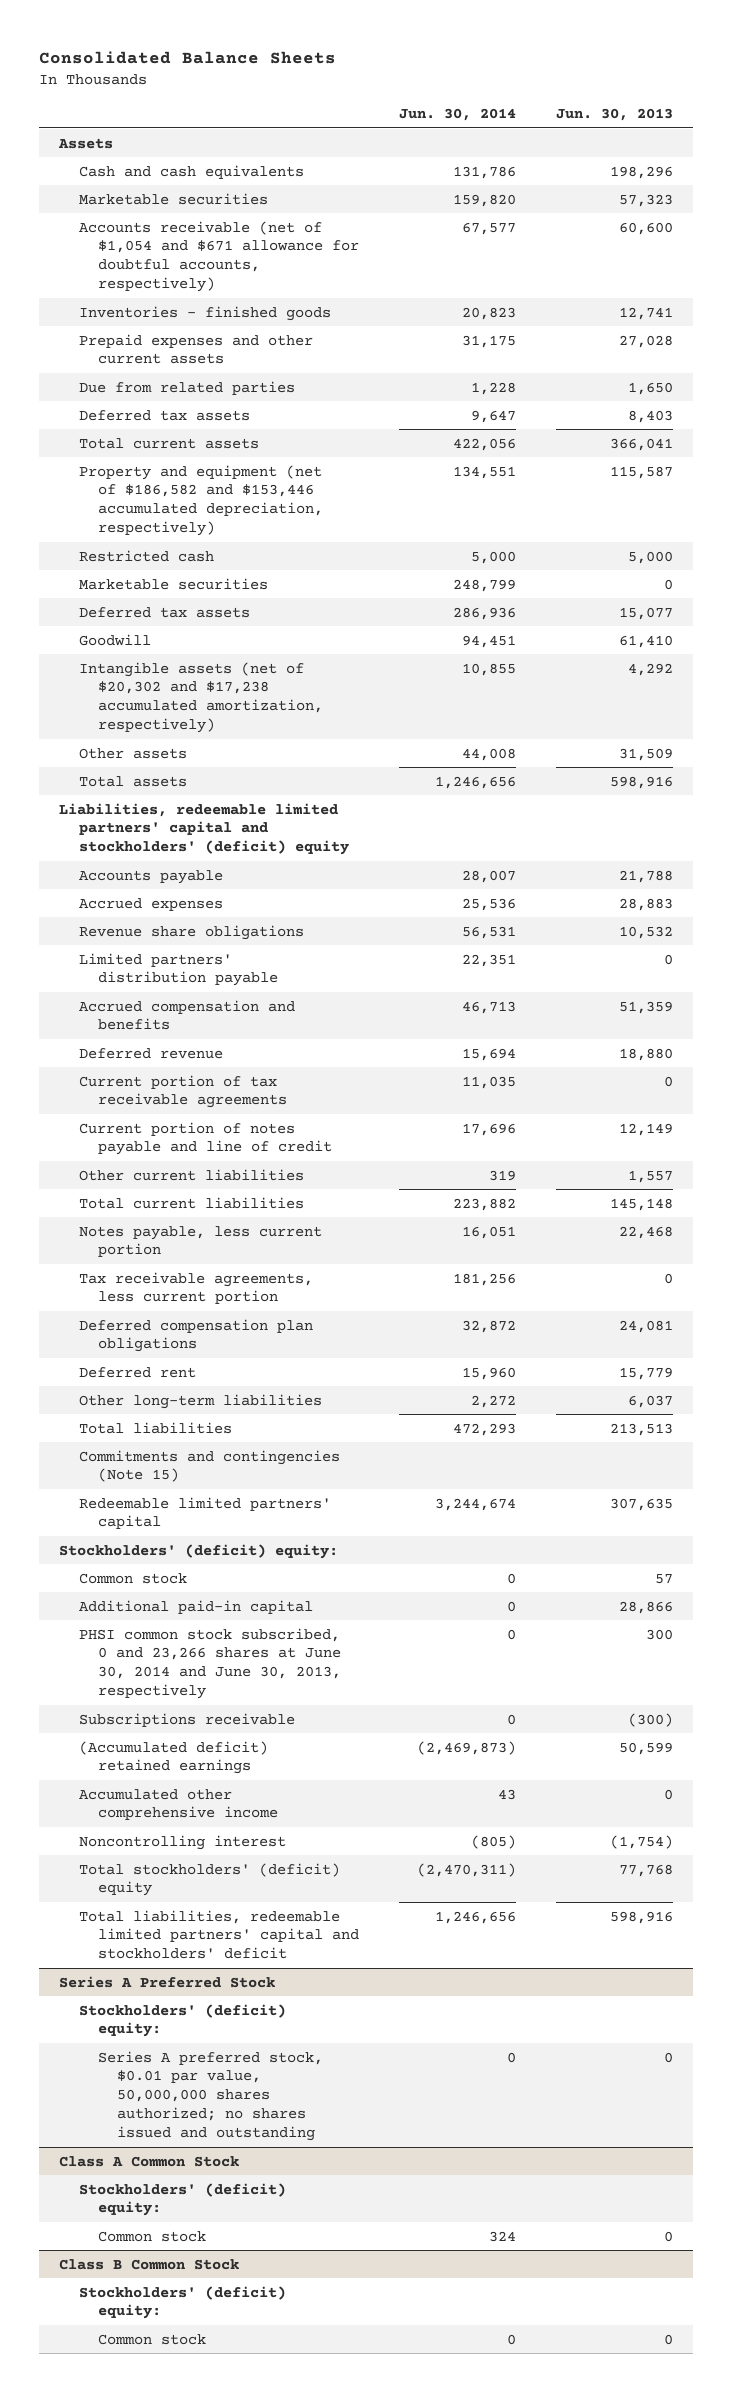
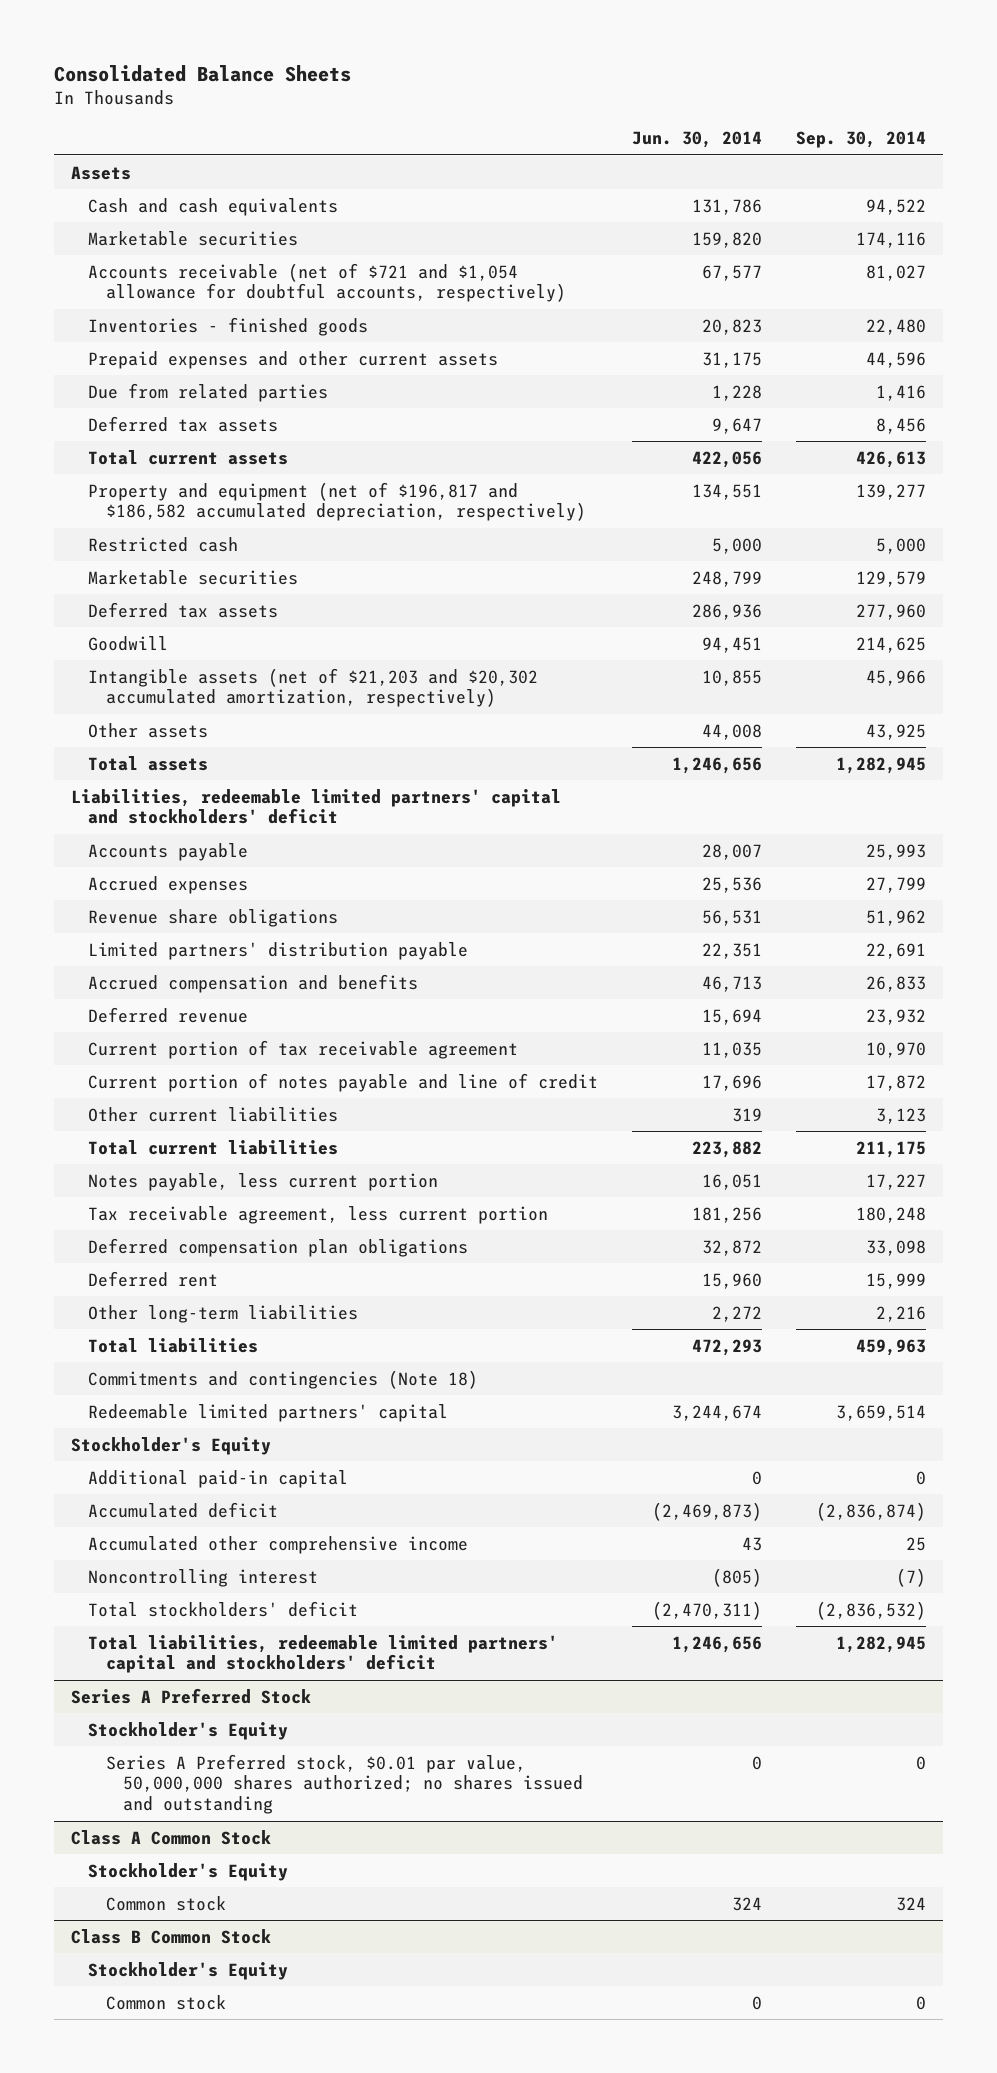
[556,107,674,121] Jun. 30, 2013 -> none
none -> [796,131,927,149] Sep. 30, 2014
[78,220,360,293] Accounts receivable (net of $1,054 and $671 allowance for doubtful accounts, respectively) -> [88,262,566,303] Accounts receivable (net of $721 and $1,054 allowance for doubtful accounts, respectively)
[78,464,324,537] Property and equipment (net of $186,582 and $153,446 accumulated depreciation, respectively) -> [88,481,586,522] Property and equipment (net of $196,817 and $186,582 accumulated depreciation, respectively)
[78,661,324,734] Intangible assets (net of $20,302 and $17,238 accumulated amortization, respectively) -> [88,667,539,708] Intangible assets (net of $21,203 and $20,302 accumulated amortization, respectively)
[59,802,349,856] Liabilities, redeemable limited partners' capital and stockholders' (deficit) equity -> [70,788,561,825] Liabilities, redeemable limited partners' capital and stockholders' deficit
[78,1074,288,1109] Current portion of tax receivable agreements -> [88,1039,519,1059] Current portion of tax receivable agreement
[78,1271,313,1305] Tax receivable agreements, less current portion -> [88,1205,549,1224] Tax receivable agreement, less current portion
[78,1449,340,1483] Commitments and contingencies (Note 15) -> [88,1369,479,1389] Commitments and contingencies (Note 18)
[78,1572,187,1584] Common stock -> none
[59,1543,339,1559] Stockholders' (deficit) equity: -> [70,1436,271,1455] Stockholder's Equity
[78,1627,342,1700] PHSI common stock subscribed, 0 and 23,266 shares at June 30, 2014 and June 30, 2013, respectively -> none
[78,1712,295,1727] Subscriptions receivable -> none
[78,1740,268,1775] (Accumulated deficit) retained earnings -> [88,1501,279,1518] Accumulated deficit
[78,1862,340,1897] Total stockholders' (deficit) equity -> [88,1600,359,1617] Total stockholders' deficit
[78,2003,286,2038] Stockholders' (deficit) equity: -> [88,1721,289,1740] Stockholder's Equity
[98,2050,324,2141] Series A preferred stock, $0.01 par value, 50,000,000 shares authorized; no shares issued and outstanding -> [105,1753,584,1815] Series A Preferred stock, $0.01 par value, 50,000,000 shares authorized; no shares issued and outstanding
[78,2182,286,2217] Stockholders' (deficit) equity: -> [88,1862,289,1881] Stockholder's Equity
[78,2285,286,2320] Stockholders' (deficit) equity: -> [88,1961,289,1980] Stockholder's Equity

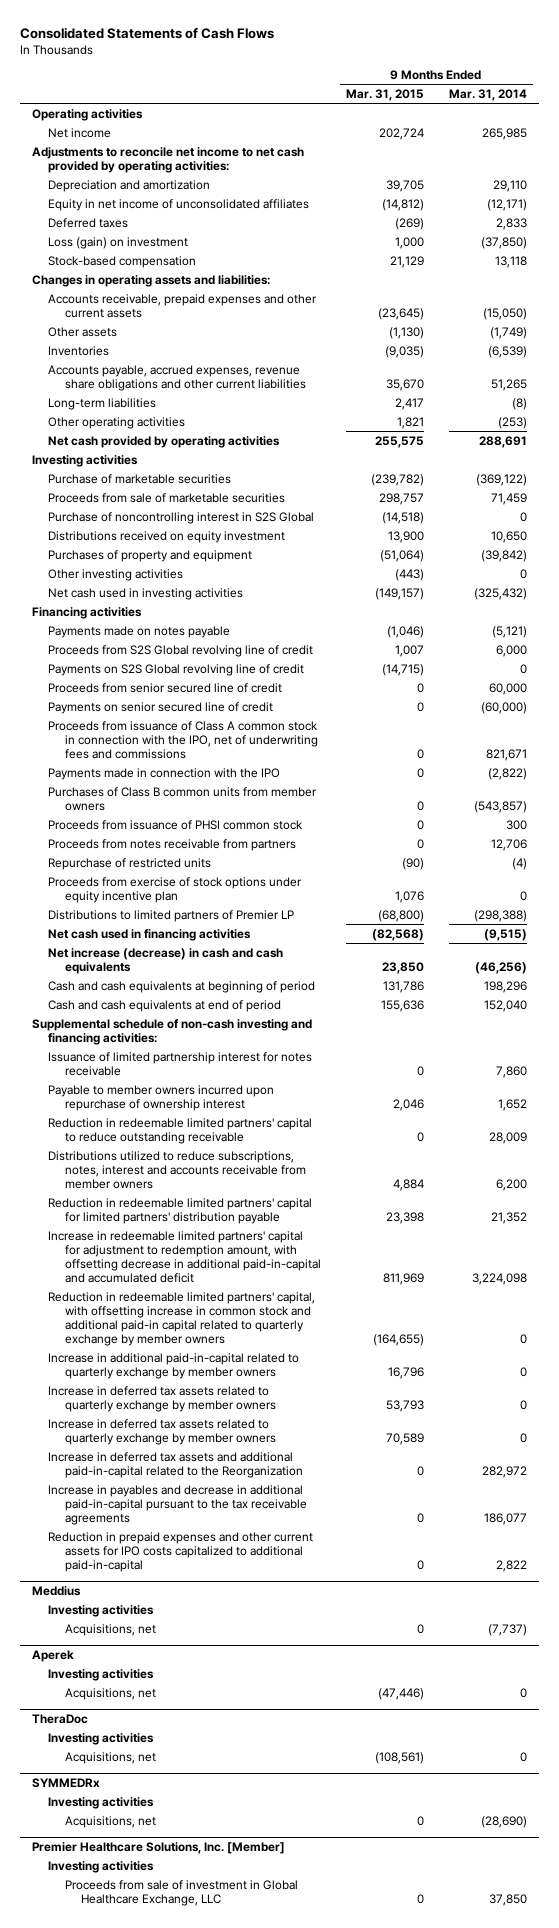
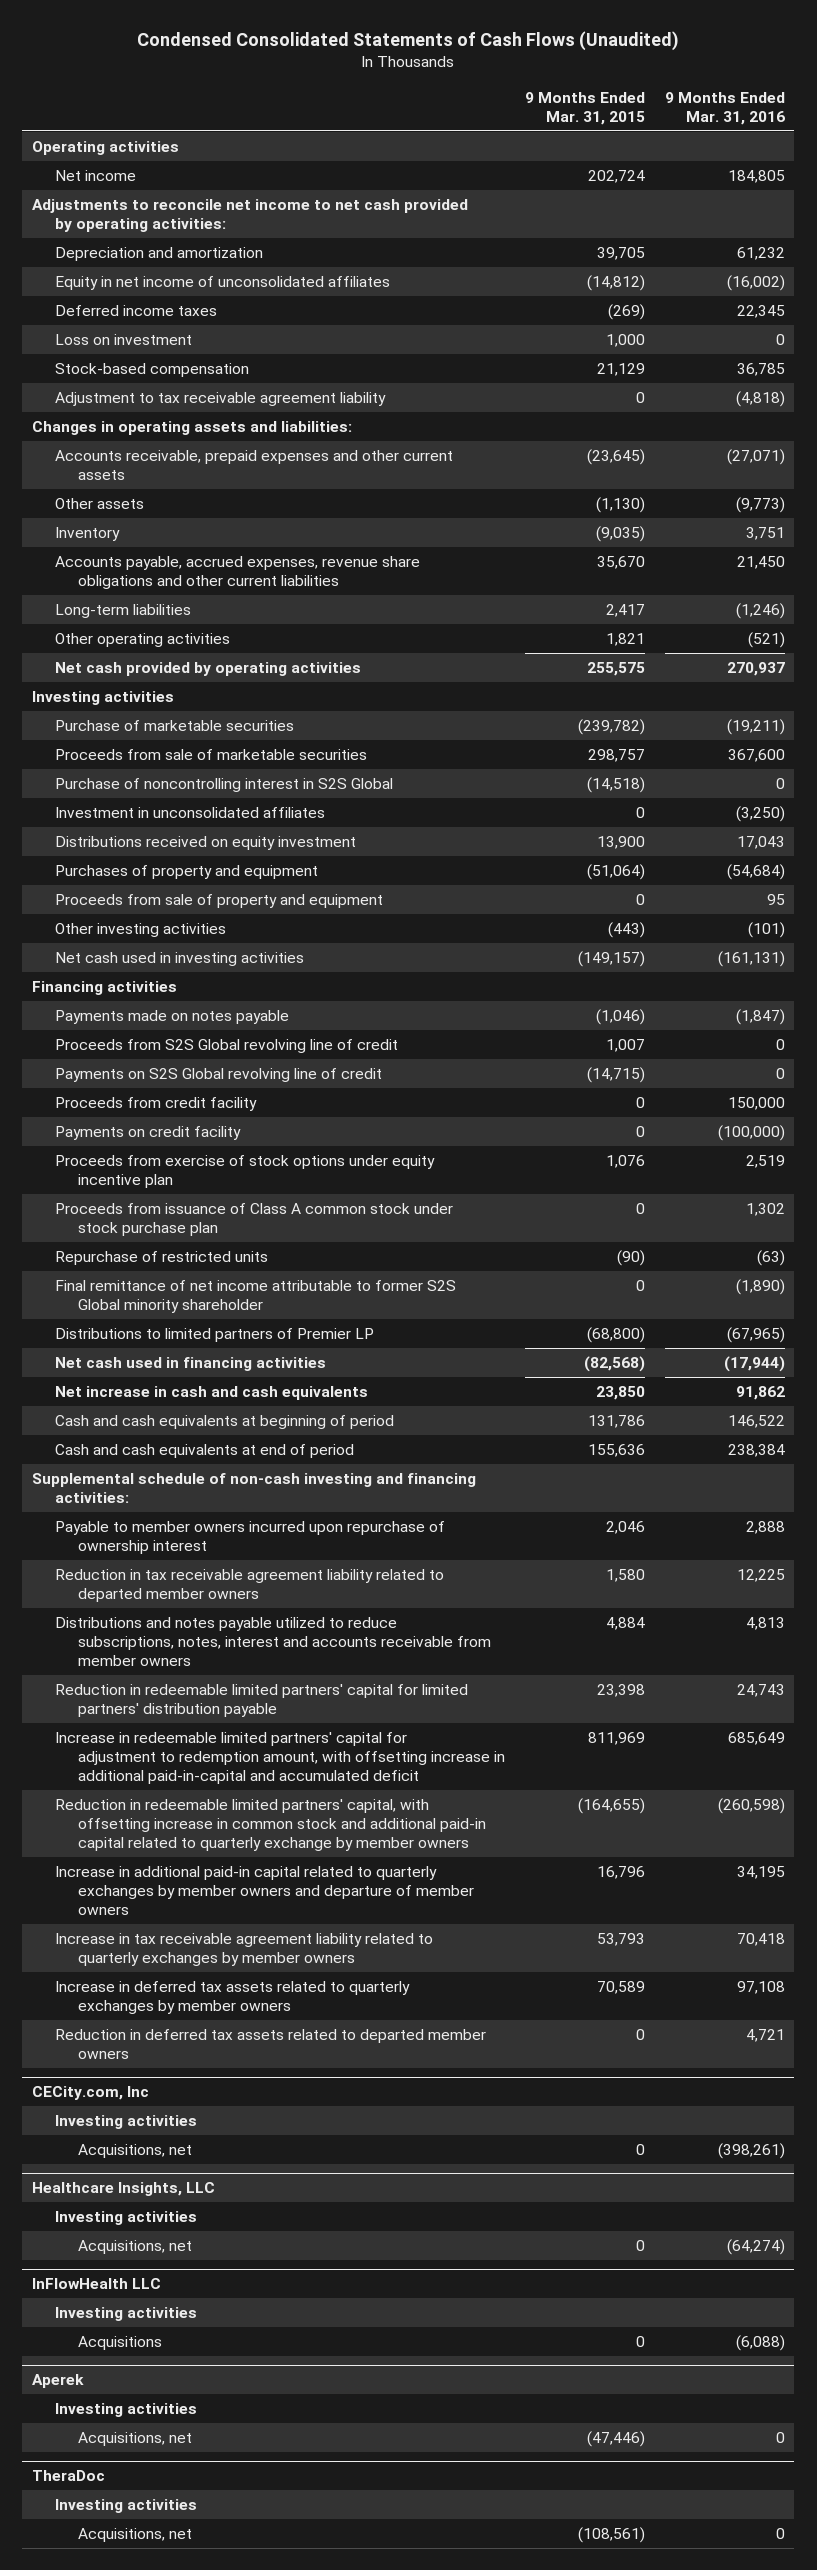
[19,26,274,39] Consolidated Statements of Cash Flows -> [137,31,680,52] Condensed Consolidated Statements of Cash Flows (Unaudited)
[448,88,527,101] Mar. 31, 2014 -> none
none -> [664,91,785,125] 9 Months Ended Mar. 31, 2016
[48,217,129,228] Deferred taxes -> [55,304,218,316] Deferred income taxes
[48,236,189,249] Loss (gain) on investment -> [55,333,193,345] Loss on investment
none -> [55,391,387,406] Adjustment to tax receivable agreement liability
[48,345,110,356] Inventories -> [55,526,121,541] Inventory
none -> [55,806,326,818] Investment in unconsolidated affiliates
none -> [55,893,384,908] Proceeds from sale of property and equipment
[48,682,283,693] Proceeds from senior secured line of credit -> none
[48,701,274,714] Payments on senior secured line of credit -> none
[48,720,319,759] Proceeds from issuance of Class A common stock in connection with the IPO, net of underwriting fees and commissions -> none
[48,767,281,780] Payments made in connection with the IPO -> none
[48,786,318,811] Purchases of Class B common units from member owners -> none
[48,819,304,830] Proceeds from issuance of PHSI common stock -> none
[48,838,297,851] Proceeds from notes receivable from partners -> none
none -> [55,1096,258,1111] Proceeds from credit facility
none -> [55,1125,242,1140] Payments on credit facility
none -> [55,1202,454,1237] Proceeds from issuance of Class A common stock under stock purchase plan
[48,857,212,870] Repurchase of restricted units -> [55,1250,269,1265] Repurchase of restricted units
none -> [55,1279,457,1314] Final remittance of net income attributable to former S2S Global minority shareholder
[48,947,284,974] Net increase (decrease) in cash and cash equivalents -> [55,1385,369,1400] Net increase in cash and cash equivalents
[48,1051,313,1076] Issuance of limited partnership interest for notes receivable -> none
[48,1117,313,1144] Reduction in redeemable limited partners' capital to reduce outstanding receivable -> none
none -> [55,1568,445,1603] Reduction in tax receivable agreement liability related to departed member owners
[48,1150,306,1189] Distributions utilized to reduce subscriptions, notes, interest and accounts receivable from member owners -> [55,1616,492,1667] Distributions and notes payable utilized to reduce subscriptions, notes, interest and accounts receivable from member owners
[48,1230,321,1284] Increase in redeemable limited partners' capital for adjustment to redemption amount, with offsetting decrease in additional paid-in-capital and accumulated deficit -> [55,1731,506,1785] Increase in redeemable limited partners' capital for adjustment to redemption amount, with offsetting increase in additional paid-in-capital and accumulated deficit
[48,1451,303,1478] Increase in deferred tax assets and additional paid-in-capital related to the Reorganization -> none
[48,1531,314,1572] Reduction in prepaid expenses and other current assets for IPO costs capitalized to additional paid-in-capital -> none
[32,1585,82,1596] Meddius -> none
[48,1352,300,1379] Increase in additional paid-in-capital related to quarterly exchange by member owners -> [55,1865,475,1916] Increase in additional paid-in capital related to quarterly exchanges by member owners and departure of member owners
[48,1385,276,1412] Increase in deferred tax assets related to quarterly exchange by member owners -> [55,1932,434,1967] Increase in tax receivable agreement liability related to quarterly exchanges by member owners
[48,1418,276,1445] Increase in deferred tax assets related to quarterly exchange by member owners -> [55,1980,411,2015] Increase in deferred tax assets related to quarterly exchanges by member owners
[48,1484,307,1525] Increase in payables and decrease in additional paid-in-capital pursuant to the tax receivable agreements -> [55,2028,487,2060] Reduction in deferred tax assets related to departed member owners
none -> [32,2086,150,2101] CECity.com, Inc
none -> [32,2182,216,2197] Healthcare Insights, LLC
none -> [55,2210,198,2225] Investing activities
none -> [78,2239,193,2254] Acquisitions, net
none -> [32,2278,162,2290] InFlowHealth LLC
none -> [55,2306,198,2321] Investing activities
none -> [78,2335,163,2350] Acquisitions
[32,1777,101,1788] SYMMEDRx -> none
[48,1796,155,1809] Investing activities -> none
[64,1815,156,1828] Acquisitions, net -> none
[32,1841,286,1854] Premier Healthcare Solutions, Inc. [Member] -> none
[48,1860,155,1873] Investing activities -> none
[64,1879,298,1906] Proceeds from sale of investment in Global Healthcare Exchange, LLC -> none

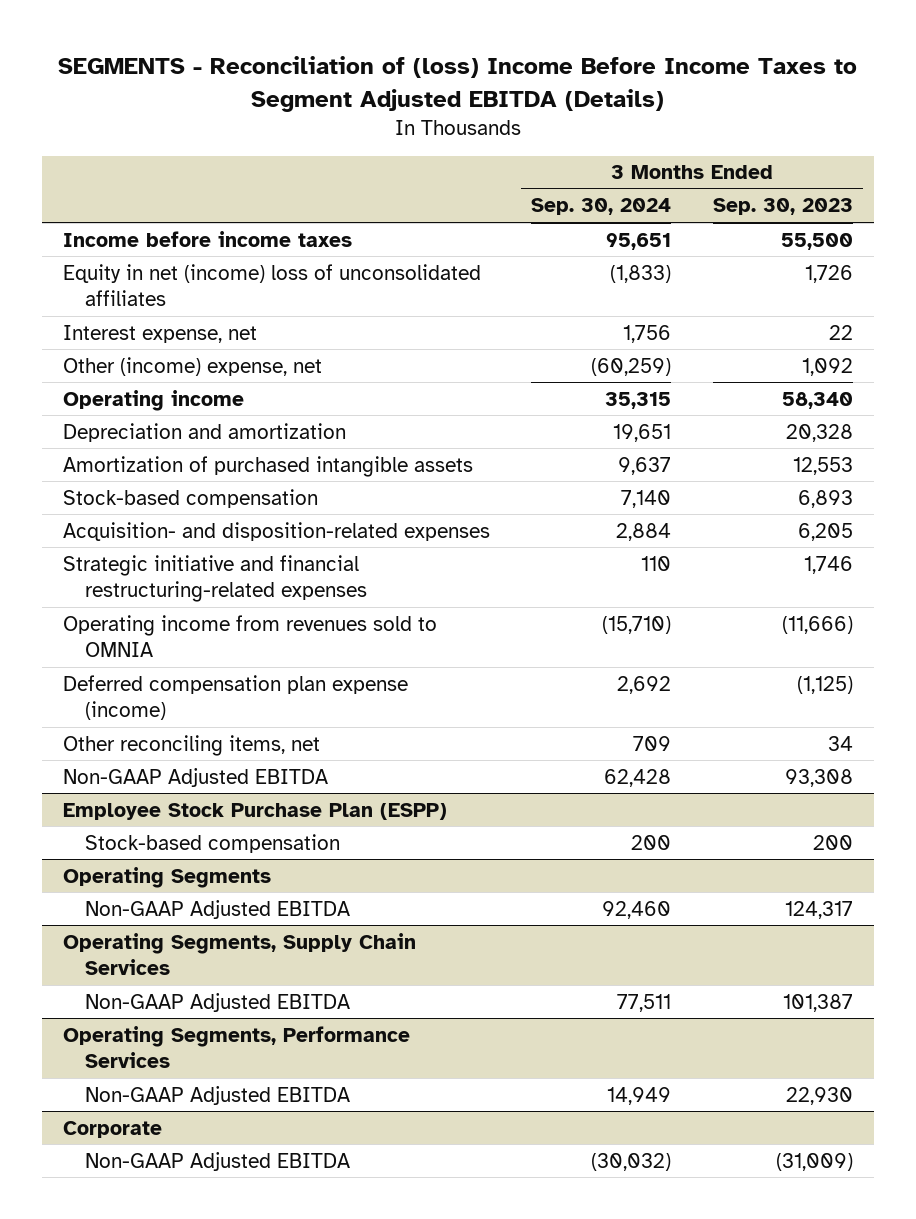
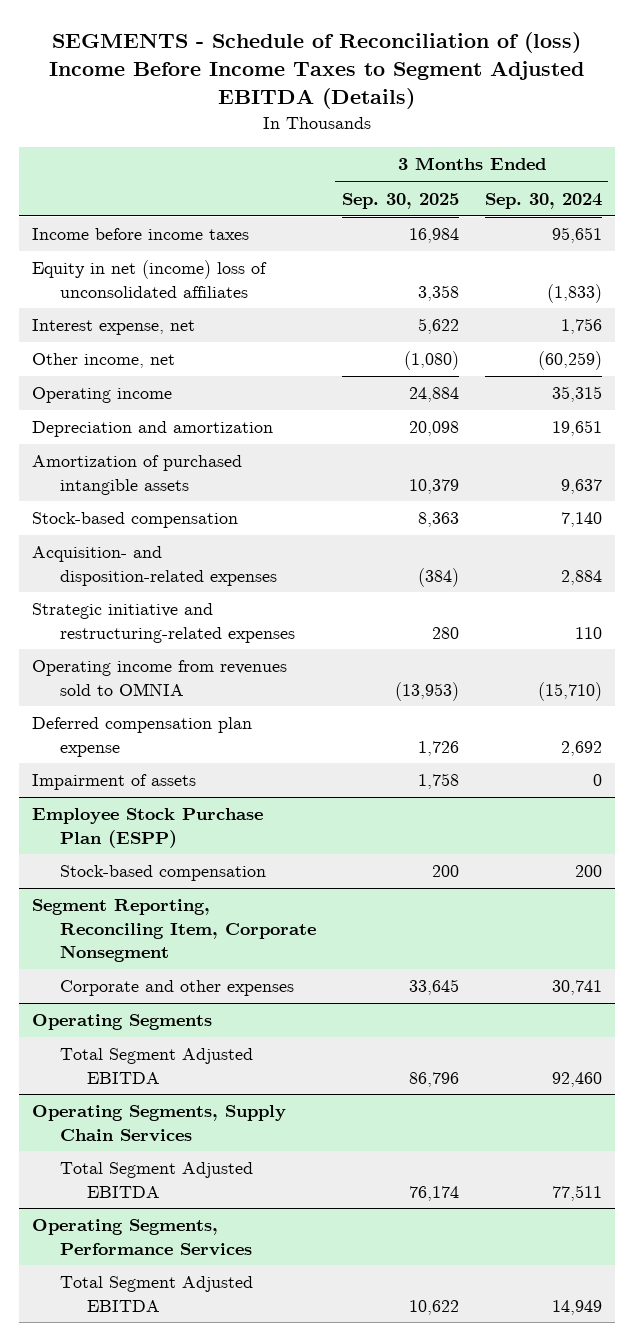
[57,56,857,112] SEGMENTS - Reconciliation of (loss) Income Before Income Taxes to Segment Adjusted EBITDA (Details) -> [49,31,585,110] SEGMENTS - Schedule of Reconciliation of (loss) Income Before Income Taxes to Segment Adjusted EBITDA (Details)
[712,198,853,216] Sep. 30, 2023 -> none
none -> [341,192,459,209] Sep. 30, 2025
[62,356,322,376] Other (income) expense, net -> [32,353,176,369] Other income, net
[62,554,367,603] Strategic initiative and financial restructuring-related expenses -> [32,603,295,643] Strategic initiative and restructuring-related expenses
[62,734,320,756] Other reconciling items, net -> none
[62,767,328,787] Non-GAAP Adjusted EBITDA -> none
[62,674,408,721] Deferred compensation plan expense (income) -> [32,717,253,757] Deferred compensation plan expense
none -> [32,774,197,791] Impairment of assets
none -> [32,899,316,962] Segment Reporting, Reconciling Item, Corporate Nonsegment
none -> [59,980,294,997] Corporate and other expenses
[84,899,350,919] Non-GAAP Adjusted EBITDA -> [59,1048,253,1084] Total Segment Adjusted EBITDA
[84,992,350,1012] Non-GAAP Adjusted EBITDA -> [59,1162,253,1198] Total Segment Adjusted EBITDA
[62,1120,162,1138] Corporate -> none
[84,1151,350,1171] Non-GAAP Adjusted EBITDA -> none
[84,1085,350,1105] Non-GAAP Adjusted EBITDA -> [59,1276,253,1312] Total Segment Adjusted EBITDA

